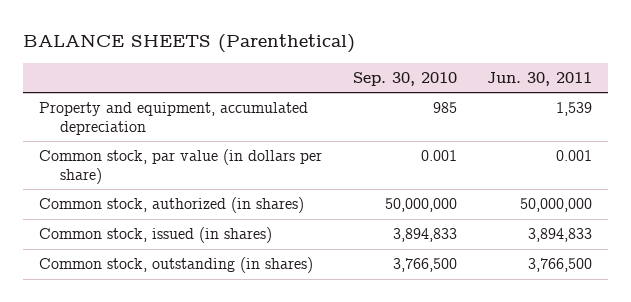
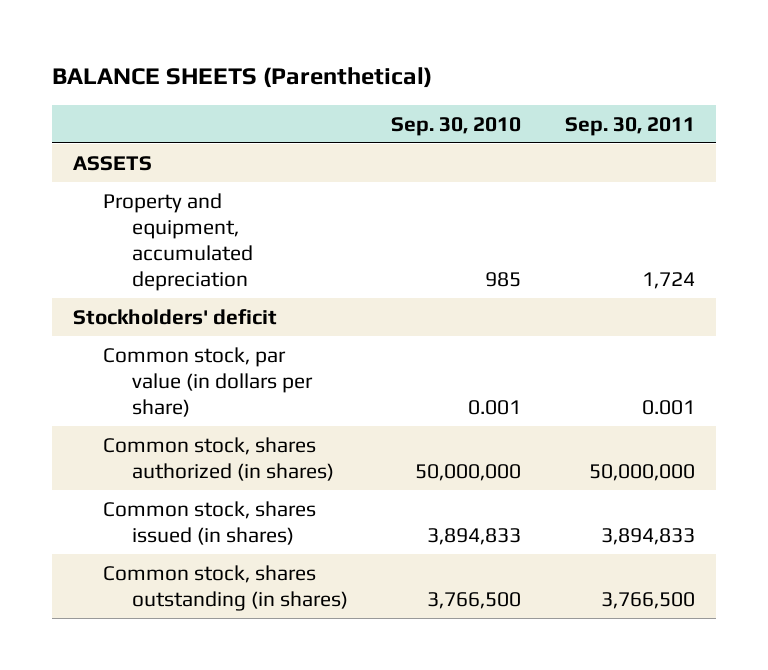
[487,71,593,86] Jun. 30, 2011 -> none
none -> [564,116,695,136] Sep. 30, 2011
none -> [73,155,153,171] ASSETS
none -> [73,308,278,325] Stockholders' deficit
[38,197,304,214] Common stock, authorized (in shares) -> [102,436,334,481] Common stock, shares authorized (in shares)
[38,227,272,244] Common stock, issued (in shares) -> [102,500,316,545] Common stock, shares issued (in shares)
[38,257,313,274] Common stock, outstanding (in shares) -> [102,564,348,611] Common stock, shares outstanding (in shares)

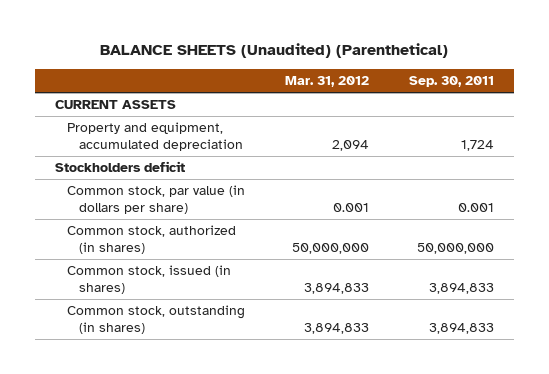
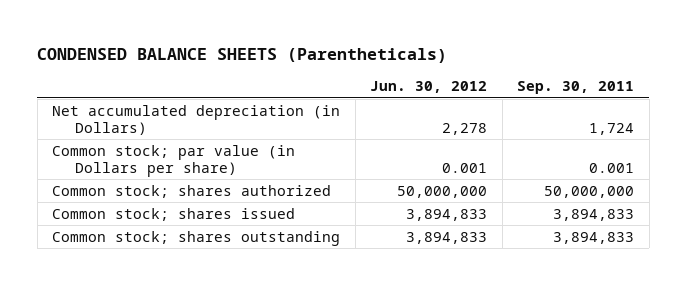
[100,43,449,59] BALANCE SHEETS (Unaudited) (Parenthetical) -> [37,47,448,63] CONDENSED BALANCE SHEETS (Parentheticals)
[284,76,369,88] Mar. 31, 2012 -> none
none -> [370,81,488,94] Jun. 30, 2012
[54,100,176,110] CURRENT ASSETS -> none
[54,161,185,173] Stockholders deficit -> none
[66,122,243,151] Property and equipment, accumulated depreciation -> [52,104,341,135] Net accumulated depreciation (in Dollars)
[66,185,245,214] Common stock, par value (in dollars per share) -> [52,144,296,177] Common stock; par value (in Dollars per share)
[66,225,236,254] Common stock, authorized (in shares) -> [52,184,332,198] Common stock; shares authorized
[66,265,231,294] Common stock, issued (in shares) -> [52,207,296,221] Common stock; shares issued
[66,305,245,334] Common stock, outstanding (in shares) -> [52,230,341,246] Common stock; shares outstanding

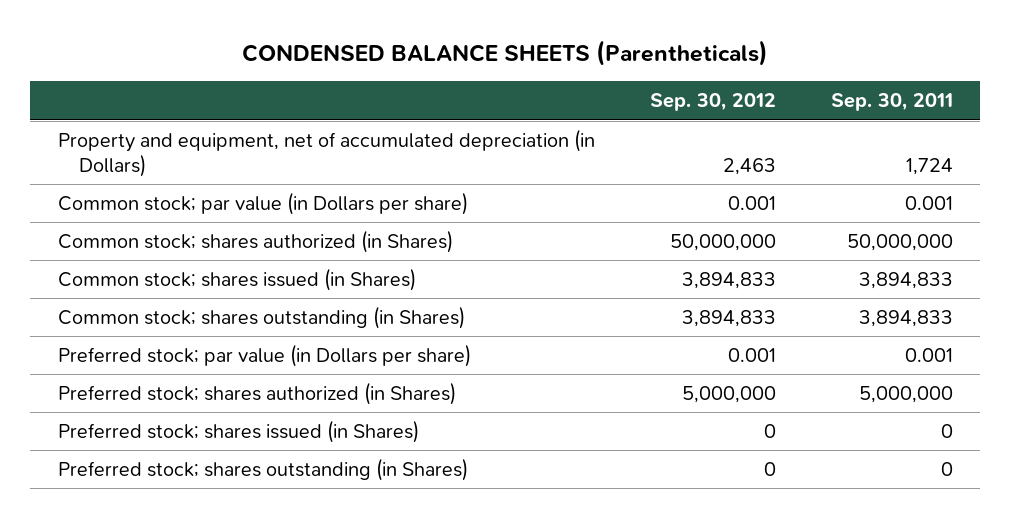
[370,81,488,94] Jun. 30, 2012 -> none
none -> [649,93,776,112] Sep. 30, 2012
[52,104,341,135] Net accumulated depreciation (in Dollars) -> [57,128,595,177] Property and equipment, net of accumulated depreciation (in Dollars)
[52,184,332,198] Common stock; shares authorized -> [57,229,453,253] Common stock; shares authorized (in Shares)
[52,207,296,221] Common stock; shares issued -> [57,267,416,291] Common stock; shares issued (in Shares)
[52,230,341,246] Common stock; shares outstanding -> [57,305,465,329] Common stock; shares outstanding (in Shares)
none -> [57,343,471,367] Preferred stock; par value (in Dollars per share)
none -> [57,381,456,405] Preferred stock; shares authorized (in Shares)
none -> [57,419,419,443] Preferred stock; shares issued (in Shares)
none -> [57,457,468,481] Preferred stock; shares outstanding (in Shares)

